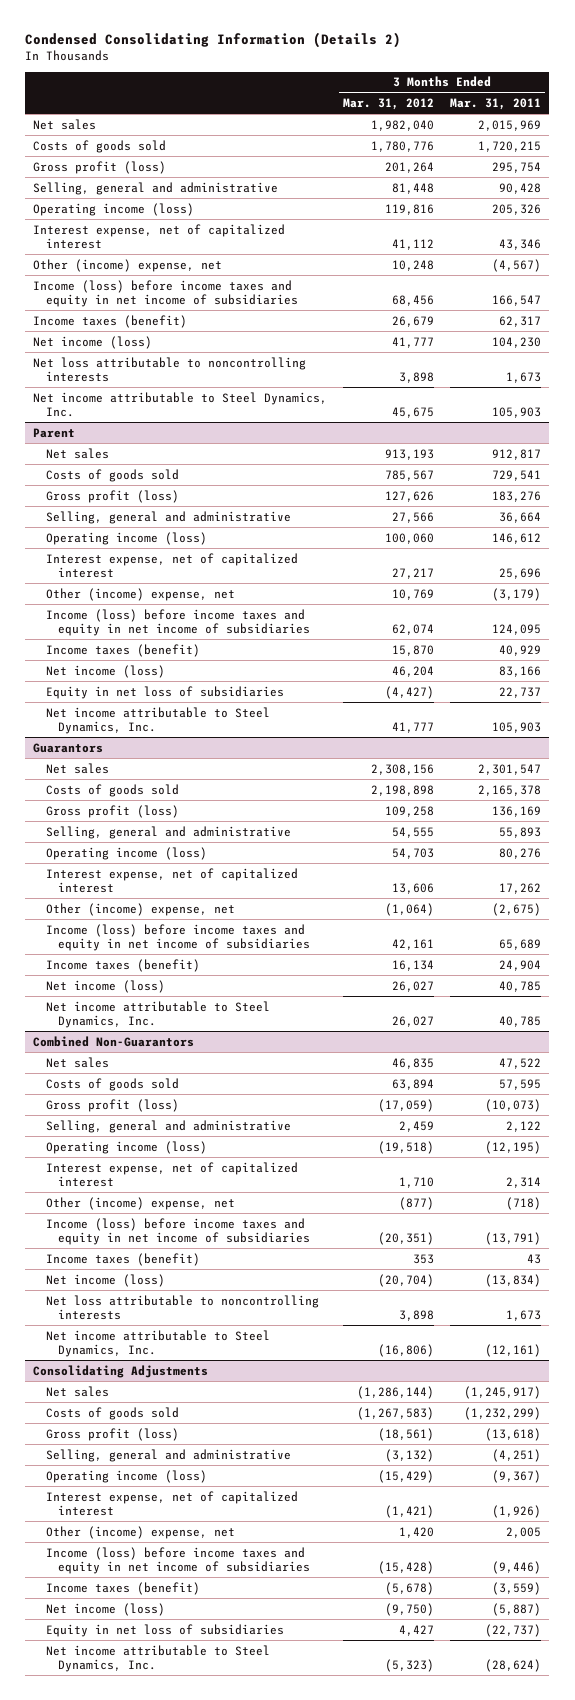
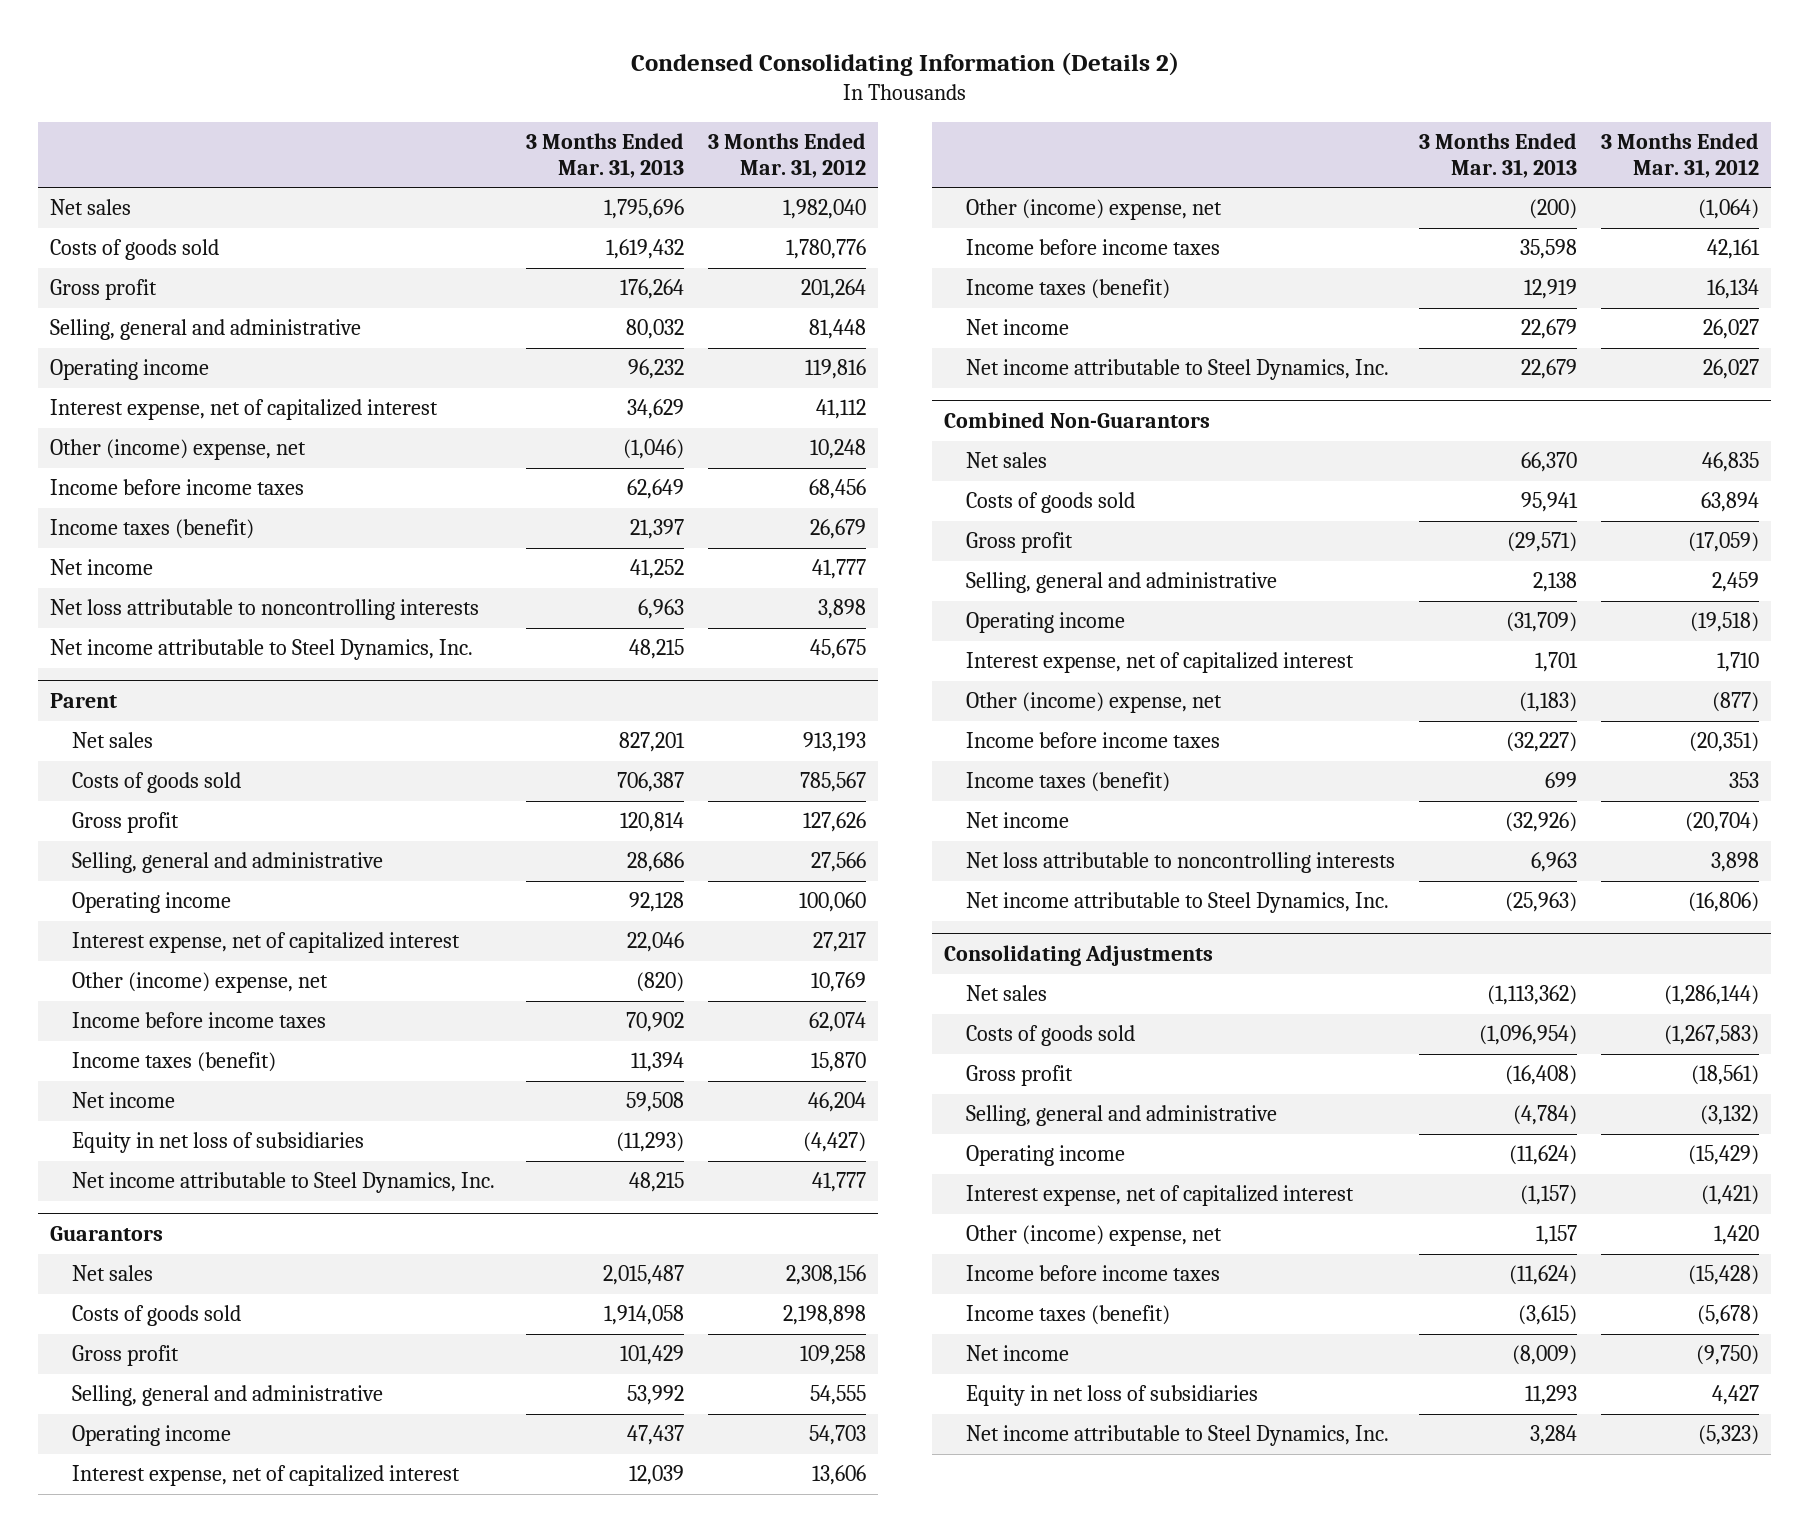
[450,98,542,111] Mar. 31, 2011 -> none
none -> [525,133,684,178] 3 Months Ended Mar. 31, 2013
[33,160,167,174] Gross profit (loss) -> [49,279,157,301] Gross profit
[33,202,195,216] Operating income (loss) -> [49,359,209,381] Operating income
[33,279,298,307] Income (loss) before income taxes and equity in net income of subsidiaries -> [49,479,304,496] Income before income taxes
[33,335,153,349] Net income (loss) -> [49,559,153,576] Net income
[45,489,179,503] Gross profit (loss) -> [72,812,180,834] Gross profit
[45,531,207,545] Operating income (loss) -> [72,892,232,914] Operating income
[45,608,311,636] Income (loss) before income taxes and equity in net income of subsidiaries -> [72,1012,327,1029] Income before income taxes
[45,664,165,678] Net income (loss) -> [72,1092,176,1109] Net income
[45,804,179,818] Gross profit (loss) -> [72,1345,180,1367] Gross profit
[45,846,207,860] Operating income (loss) -> [72,1425,232,1447] Operating income
[45,923,311,951] Income (loss) before income taxes and equity in net income of subsidiaries -> [966,239,1221,256] Income before income taxes
[45,979,165,993] Net income (loss) -> [966,319,1070,336] Net income
[45,1098,179,1112] Gross profit (loss) -> [966,532,1074,554] Gross profit
[45,1140,207,1154] Operating income (loss) -> [966,612,1126,634] Operating income
[45,1217,311,1245] Income (loss) before income taxes and equity in net income of subsidiaries -> [966,732,1221,749] Income before income taxes
[45,1273,165,1287] Net income (loss) -> [966,812,1070,829] Net income
[45,1427,179,1441] Gross profit (loss) -> [966,1065,1074,1087] Gross profit
[45,1469,207,1483] Operating income (loss) -> [966,1145,1126,1167] Operating income
[45,1546,311,1574] Income (loss) before income taxes and equity in net income of subsidiaries -> [966,1265,1221,1282] Income before income taxes
[45,1602,165,1616] Net income (loss) -> [966,1345,1070,1362] Net income

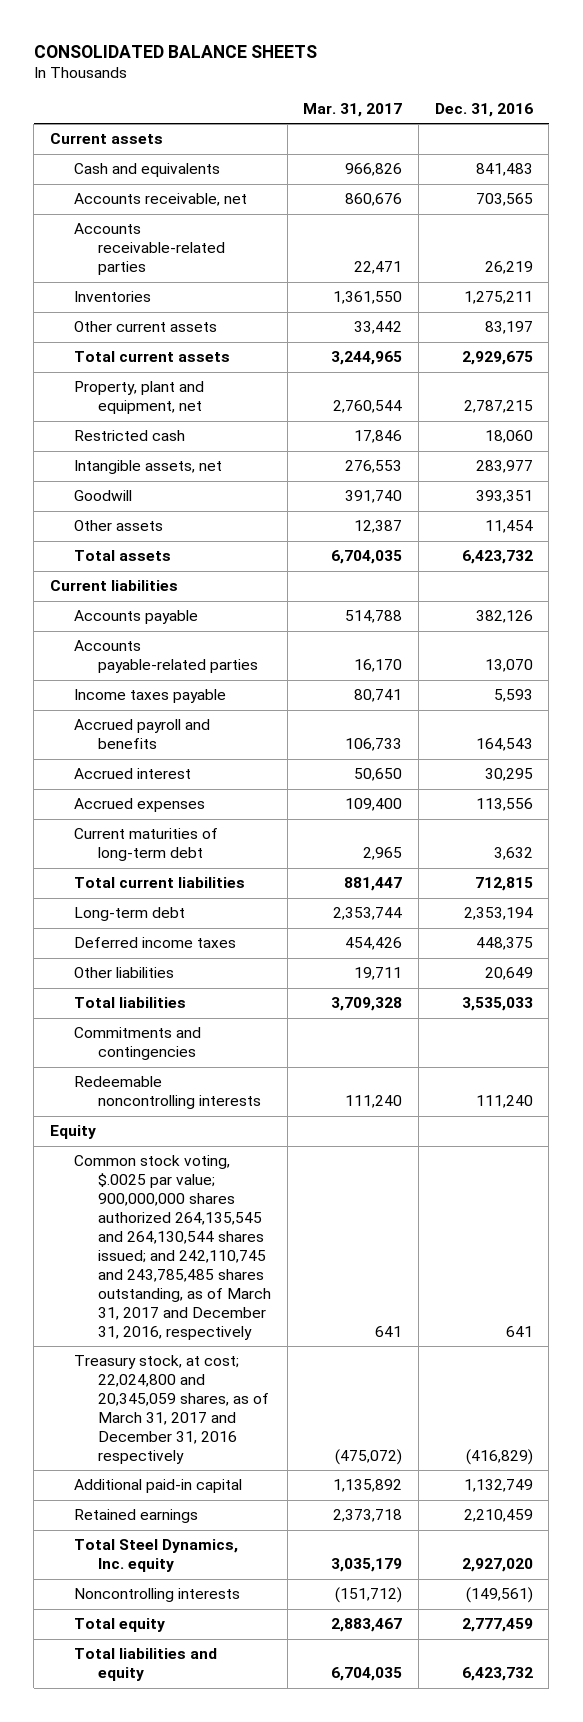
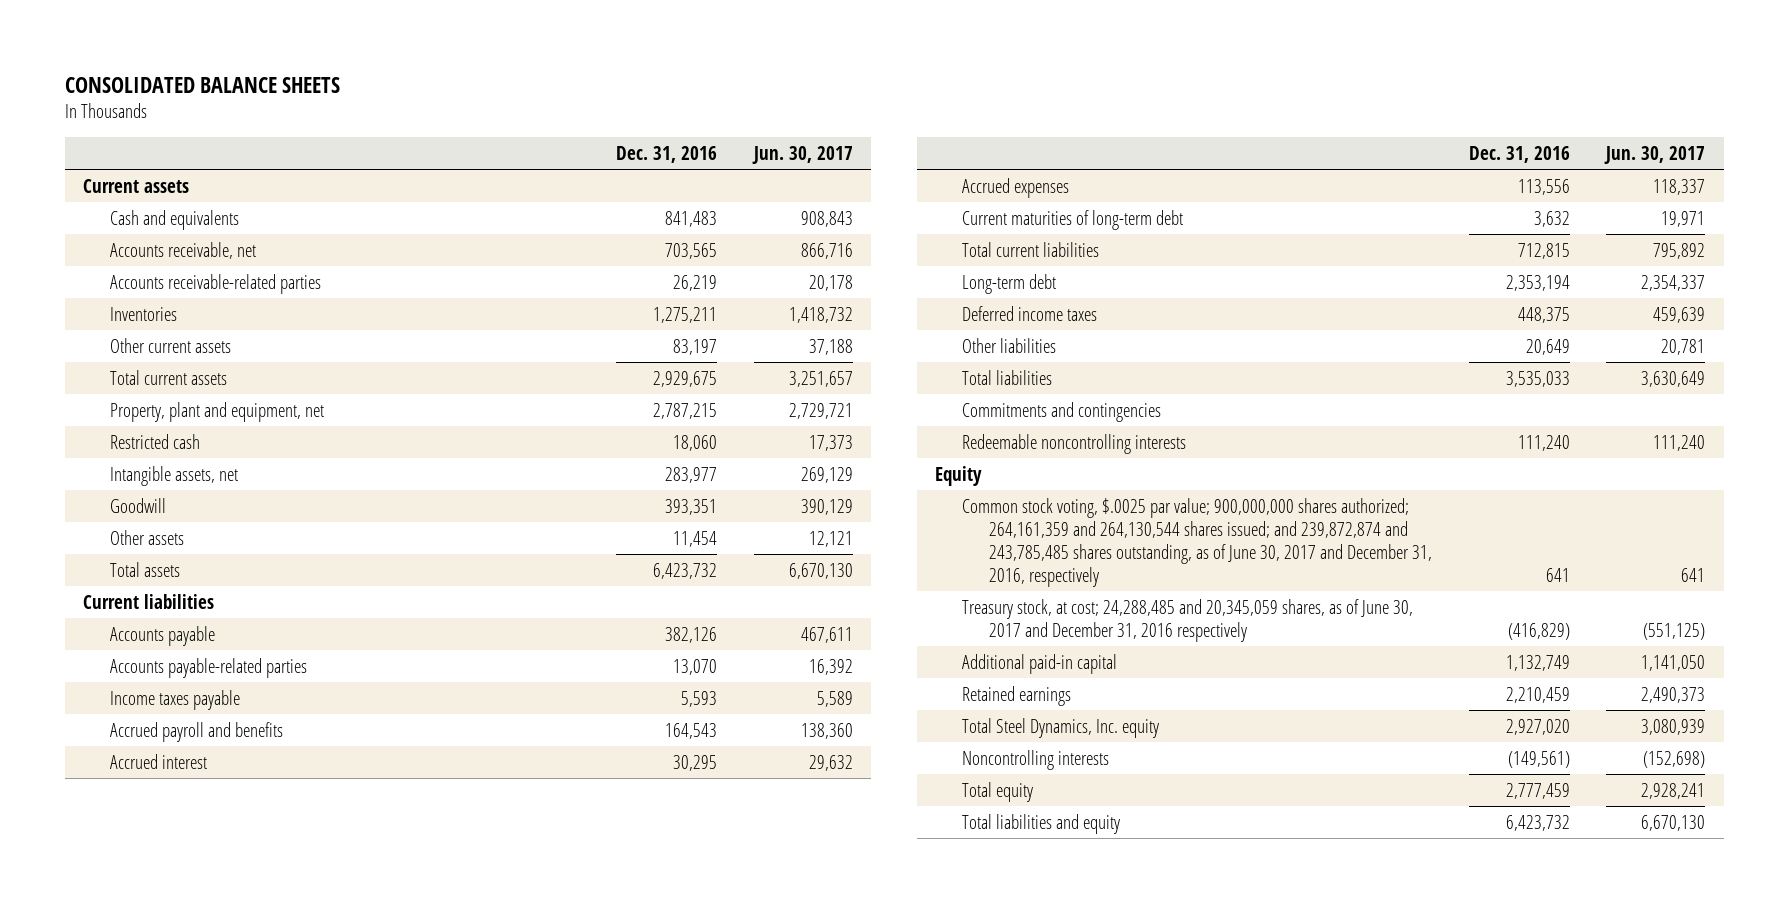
[303,102,403,117] Mar. 31, 2017 -> none
none -> [751,145,853,164] Jun. 30, 2017
[73,1155,271,1340] Common stock voting, $.0025 par value; 900,000,000 shares authorized 264,135,545 and 264,130,544 shares issued; and 242,110,745 and 243,785,485 shares outstanding, as of March 31, 2017 and December 31, 2016, respectively -> [962,497,1433,587] Common stock voting, $.0025 par value; 900,000,000 shares authorized; 264,161,359 and 264,130,544 shares issued; and 239,872,874 and 243,785,485 shares outstanding, as of June 30, 2017 and December 31, 2016, respectively
[73,1355,269,1465] Treasury stock, at cost; 22,024,800 and 20,345,059 shares, as of March 31, 2017 and December 31, 2016 respectively -> [962,598,1414,642] Treasury stock, at cost; 24,288,485 and 20,345,059 shares, as of June 30, 2017 and December 31, 2016 respectively

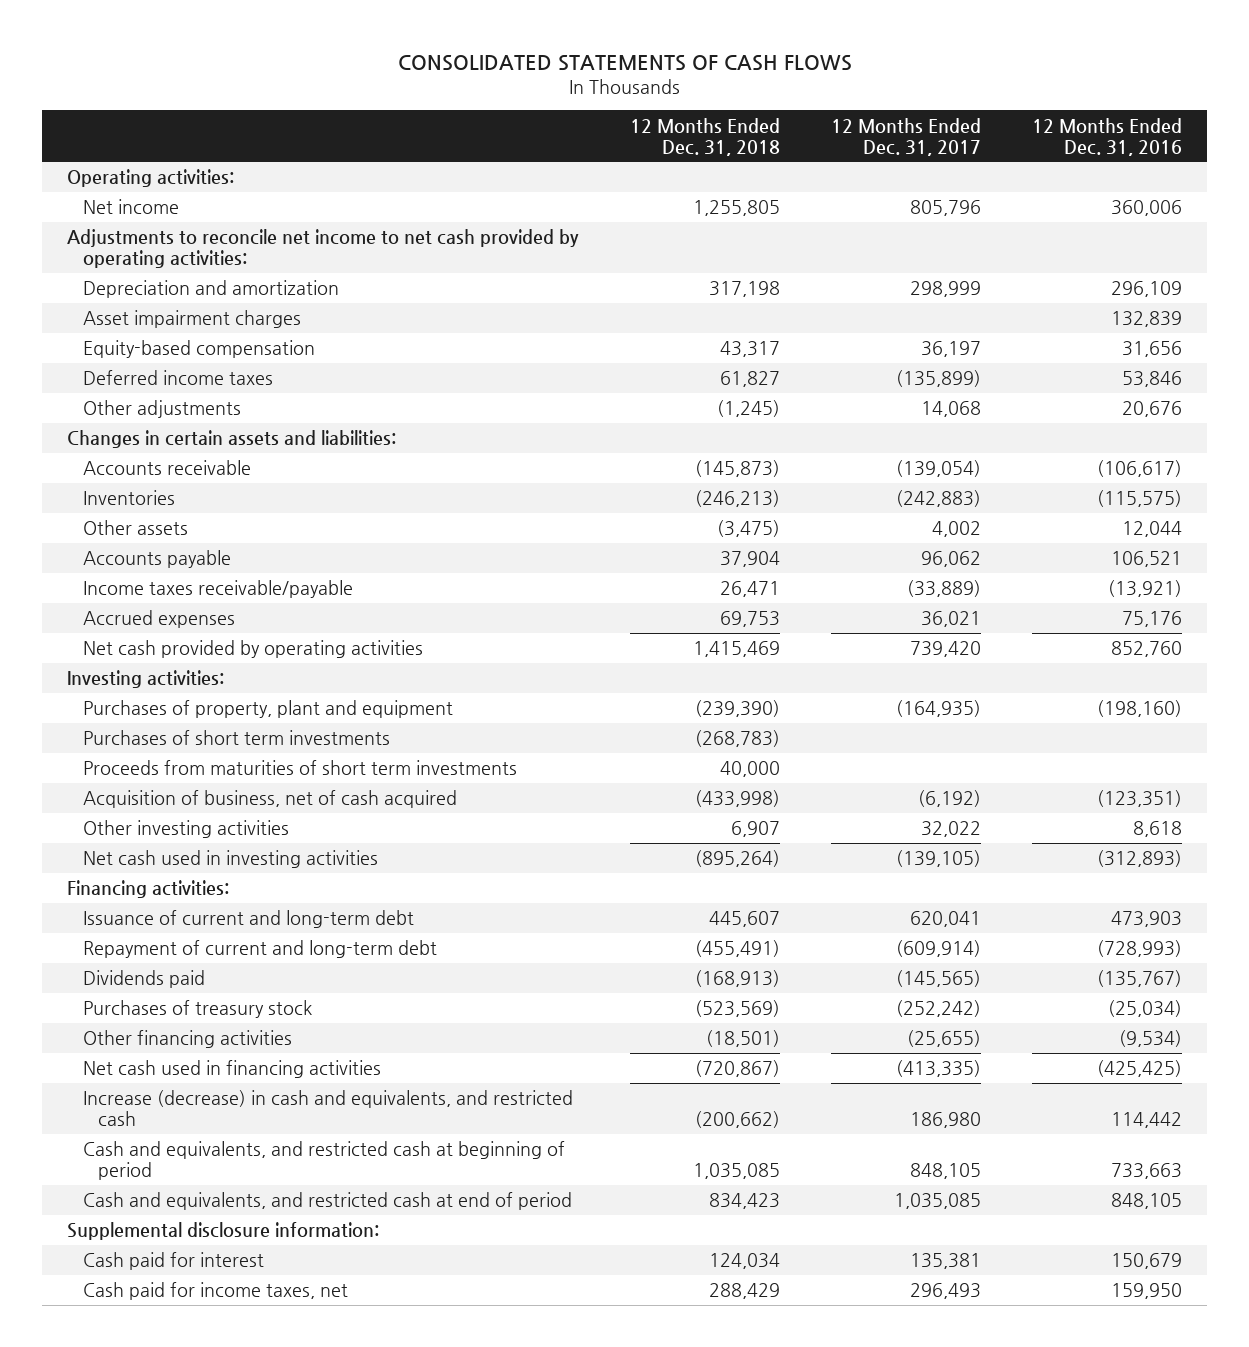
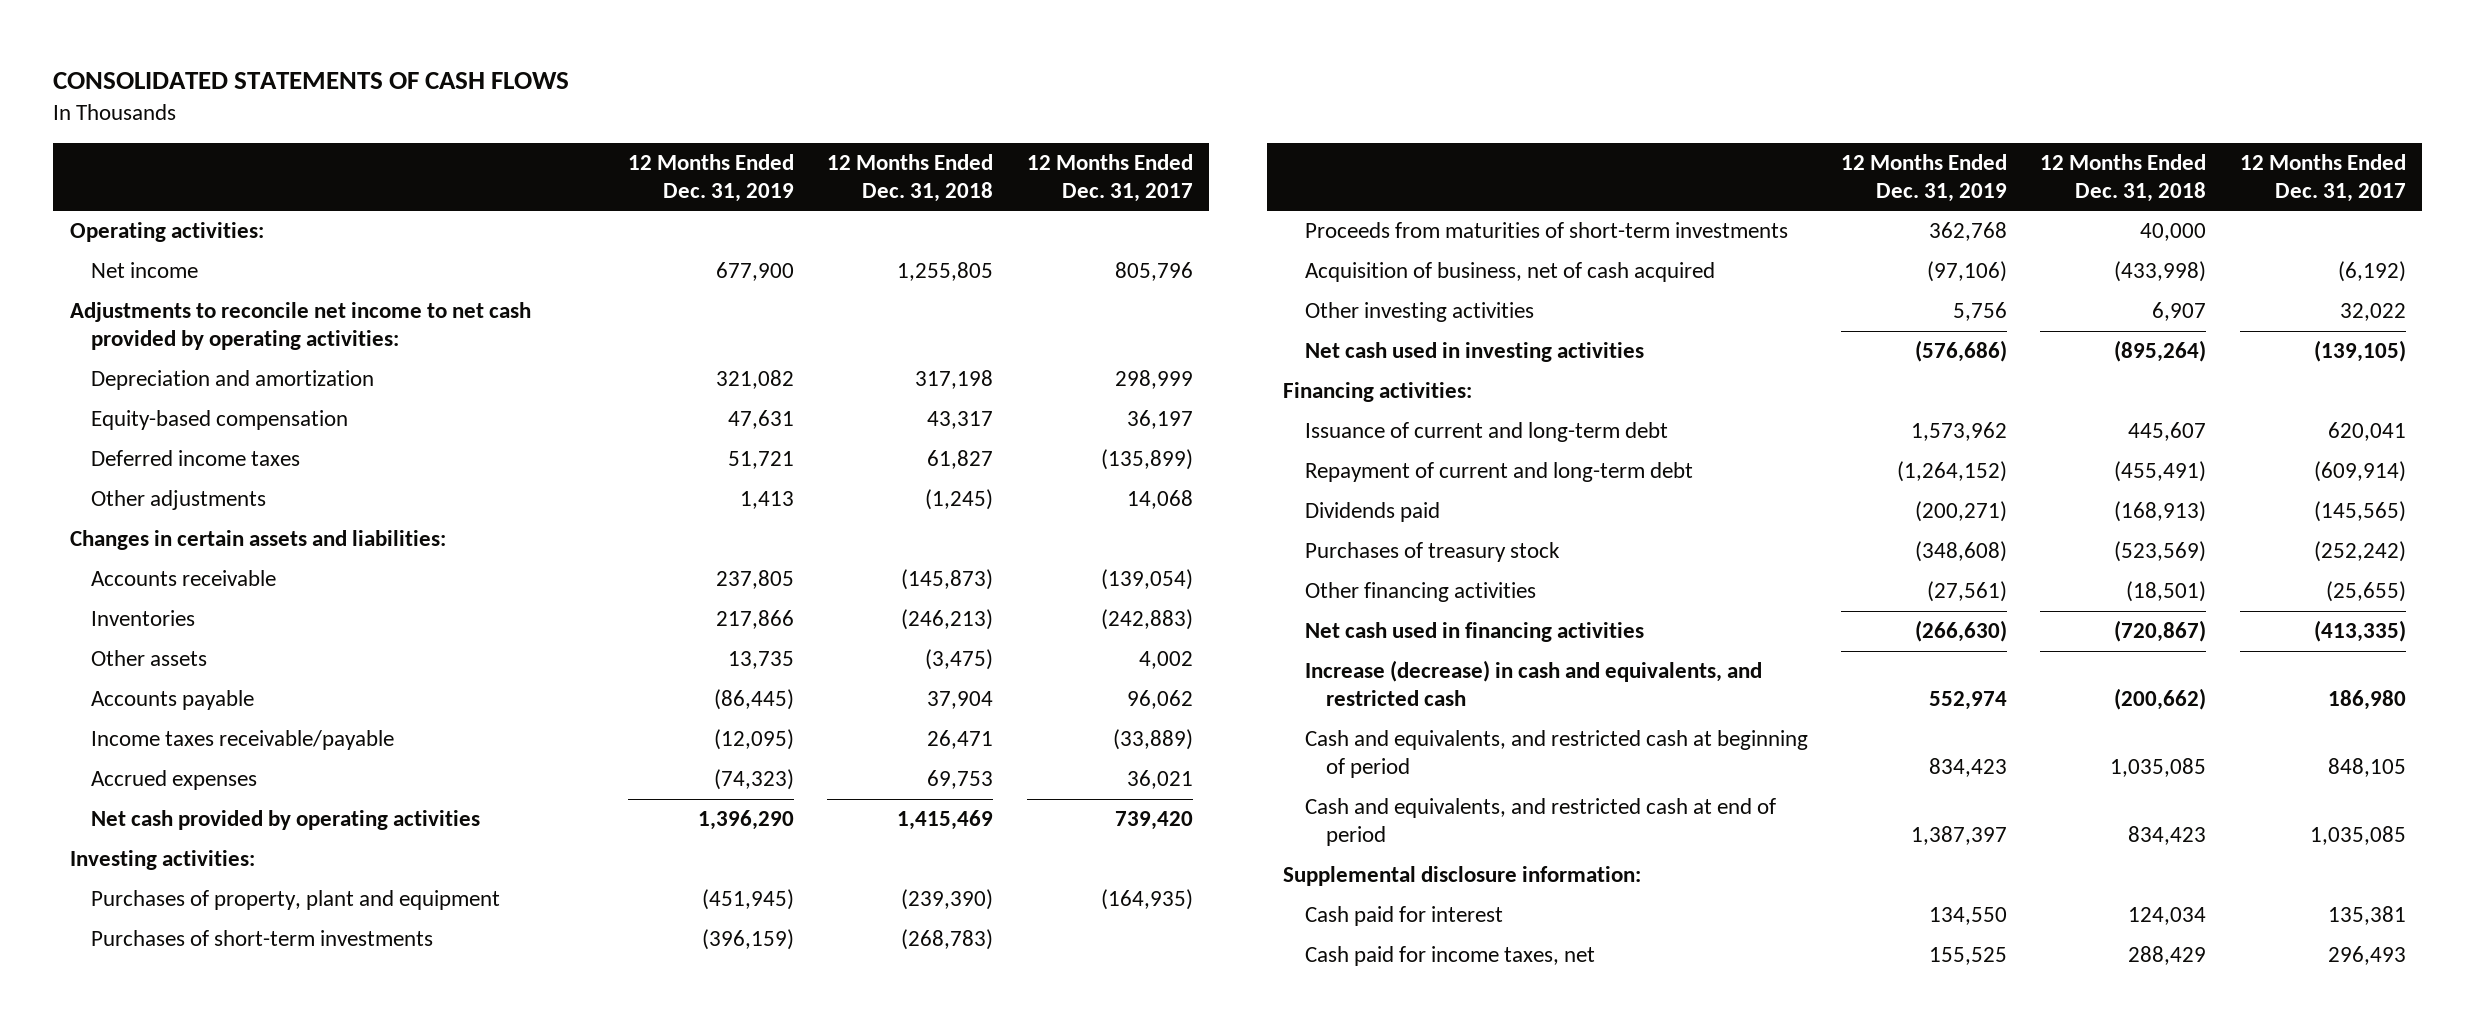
[1031,117,1182,156] 12 Months Ended Dec. 31, 2016 -> none
none -> [627,154,794,203] 12 Months Ended Dec. 31, 2019
[82,310,301,329] Asset impairment charges -> none
[82,730,390,746] Purchases of short term investments -> [91,930,434,947] Purchases of short-term investments
[82,760,517,776] Proceeds from maturities of short term investments -> [1304,222,1788,239] Proceeds from maturities of short-term investments

